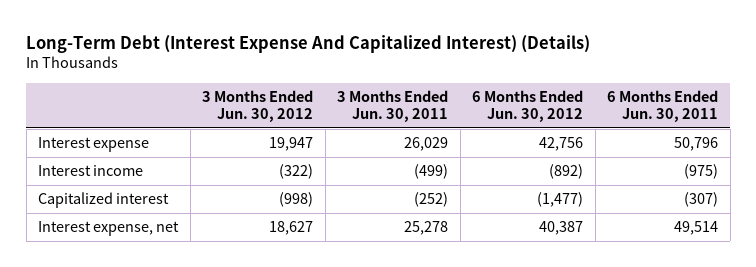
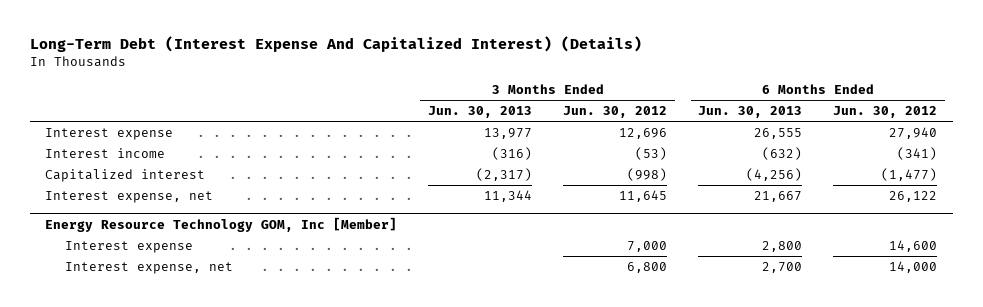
[337,89,449,123] 3 Months Ended Jun. 30, 2011 -> none
[607,89,719,123] 6 Months Ended Jun. 30, 2011 -> none
none -> [428,106,533,119] Jun. 30, 2013
none -> [698,106,803,119] Jun. 30, 2013
[269,137,314,152] 19,947 -> [619,127,668,139] 12,696
[539,137,584,152] 42,756 -> [889,126,938,139] 27,940
[279,164,314,180] (322) -> [635,146,668,160] (53)
[549,164,584,180] (892) -> [897,146,938,160] (341)
[269,221,314,236] 18,627 -> [619,189,668,202] 11,645
[539,221,584,236] 40,387 -> [889,190,938,202] 26,122
none -> [45,216,398,232] Energy Resource Technology GOM, Inc [Member]
none -> [64,240,193,253] Interest expense
none -> [64,261,233,274] Interest expense, net

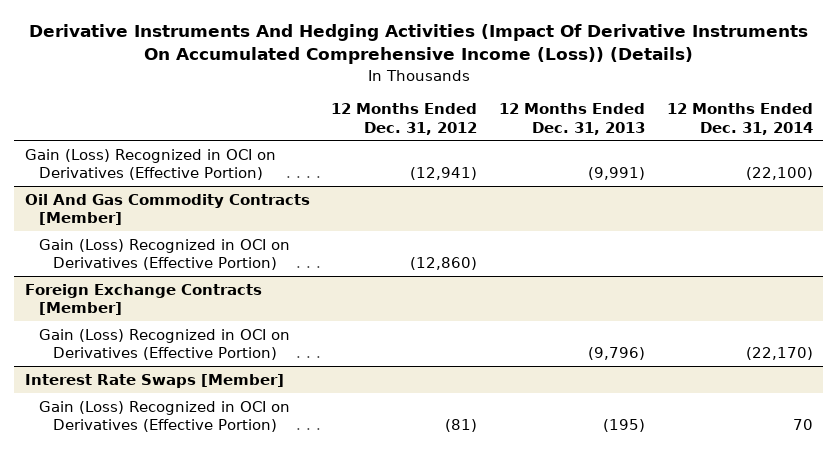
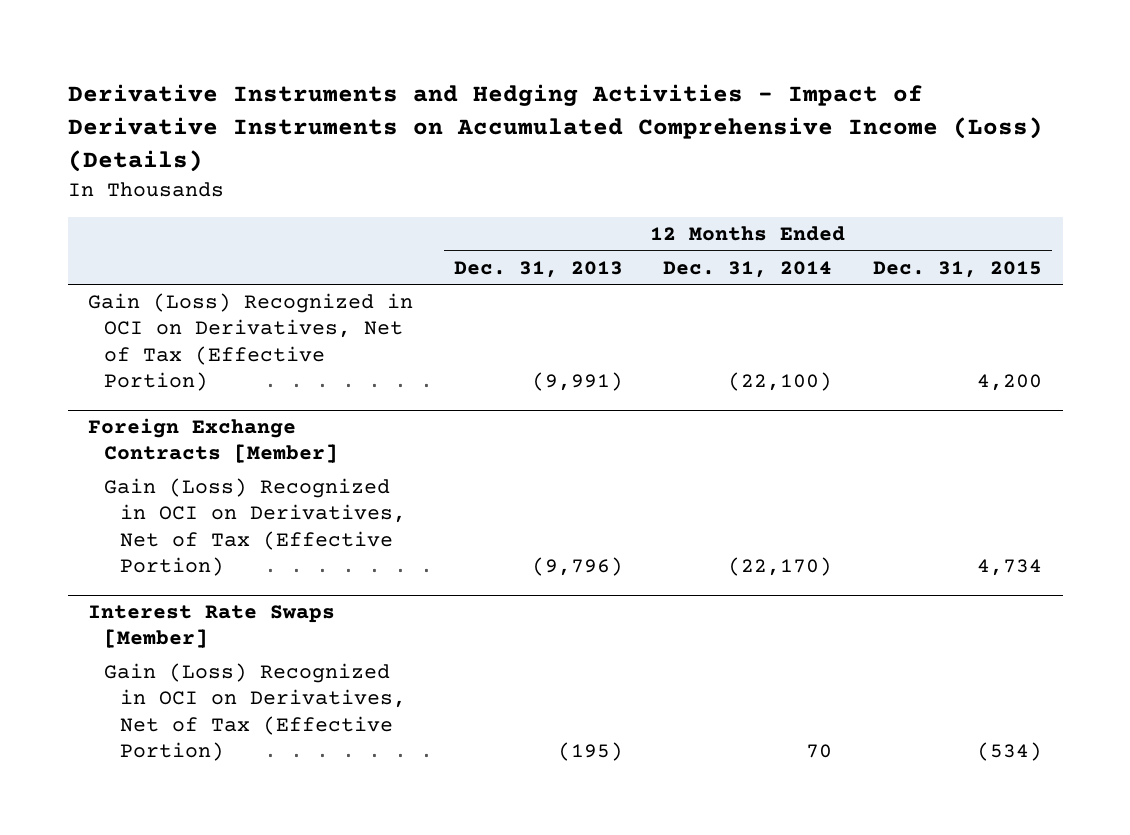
[28,24,808,65] Derivative Instruments And Hedging Activities (Impact Of Derivative Instruments On Accumulated Comprehensive Income (Loss)) (Details) -> [67,83,1043,173] Derivative Instruments and Hedging Activities - Impact of Derivative Instruments on Accumulated Comprehensive Income (Loss) (Details)
[331,103,478,135] 12 Months Ended Dec. 31, 2012 -> none
none -> [873,260,1043,278] Dec. 31, 2015
[24,193,310,225] Oil And Gas Commodity Contracts [Member] -> none
[39,238,291,270] Gain (Loss) Recognized in OCI on Derivatives (Effective Portion) -> none
[24,148,276,180] Gain (Loss) Recognized in OCI on Derivatives (Effective Portion) -> [88,292,414,391] Gain (Loss) Recognized in OCI on Derivatives, Net of Tax (Effective Portion)
[39,328,291,360] Gain (Loss) Recognized in OCI on Derivatives (Effective Portion) -> [103,477,406,576] Gain (Loss) Recognized in OCI on Derivatives, Net of Tax (Effective Portion)
[39,400,291,432] Gain (Loss) Recognized in OCI on Derivatives (Effective Portion) -> [103,662,406,761] Gain (Loss) Recognized in OCI on Derivatives, Net of Tax (Effective Portion)

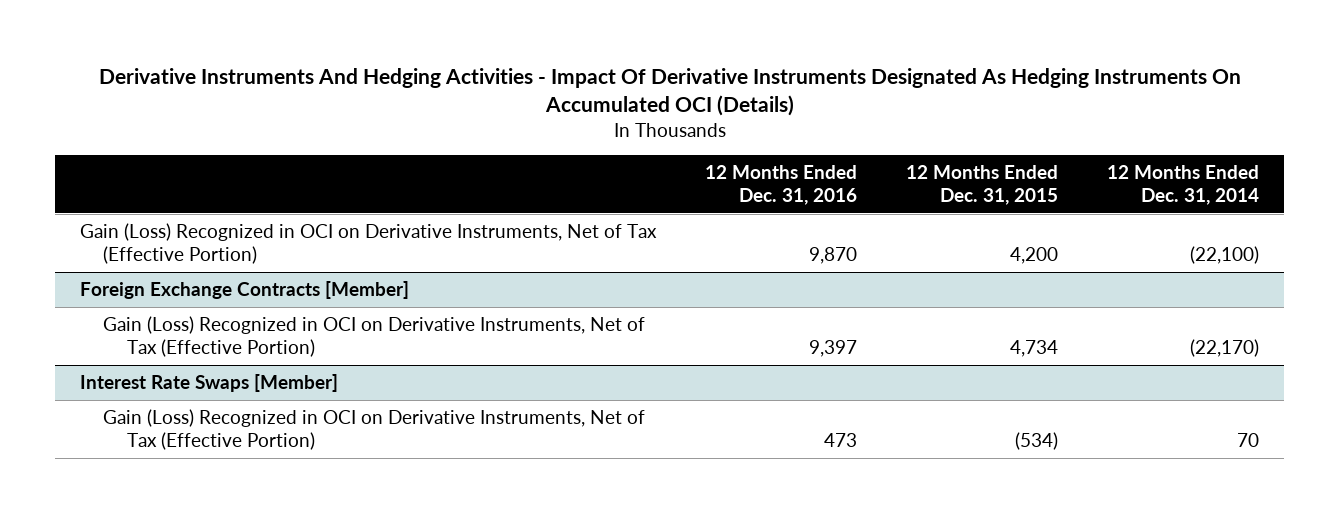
[67,83,1043,173] Derivative Instruments and Hedging Activities - Impact of Derivative Instruments on Accumulated Comprehensive Income (Loss) (Details) -> [98,67,1241,117] Derivative Instruments And Hedging Activities - Impact Of Derivative Instruments Designated As Hedging Instruments On Accumulated OCI (Details)
[453,260,623,278] Dec. 31, 2013 -> none
none -> [705,165,858,205] 12 Months Ended Dec. 31, 2016
[88,292,414,391] Gain (Loss) Recognized in OCI on Derivatives, Net of Tax (Effective Portion) -> [79,223,657,264] Gain (Loss) Recognized in OCI on Derivative Instruments, Net of Tax (Effective Portion)
[103,477,406,576] Gain (Loss) Recognized in OCI on Derivatives, Net of Tax (Effective Portion) -> [103,316,646,357] Gain (Loss) Recognized in OCI on Derivative Instruments, Net of Tax (Effective Portion)
[103,662,406,761] Gain (Loss) Recognized in OCI on Derivatives, Net of Tax (Effective Portion) -> [103,409,646,450] Gain (Loss) Recognized in OCI on Derivative Instruments, Net of Tax (Effective Portion)

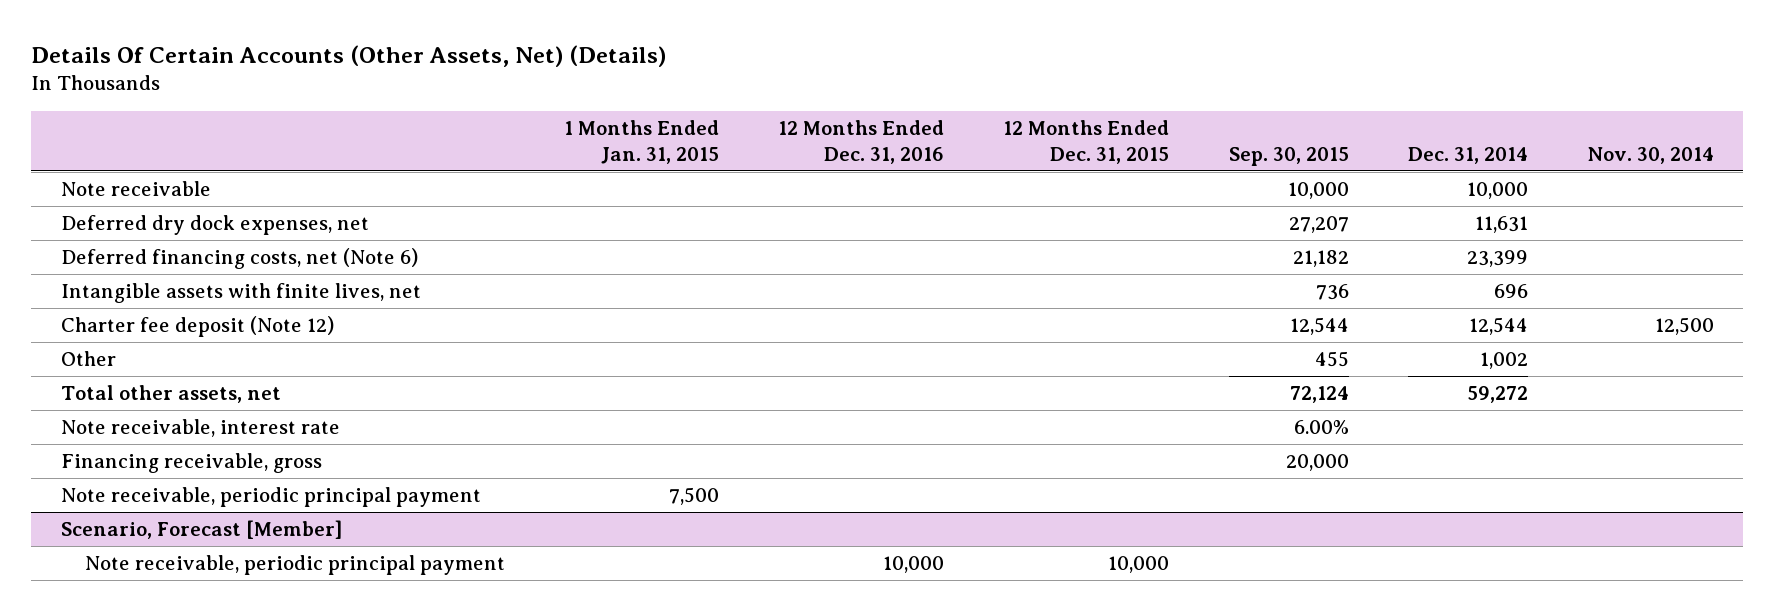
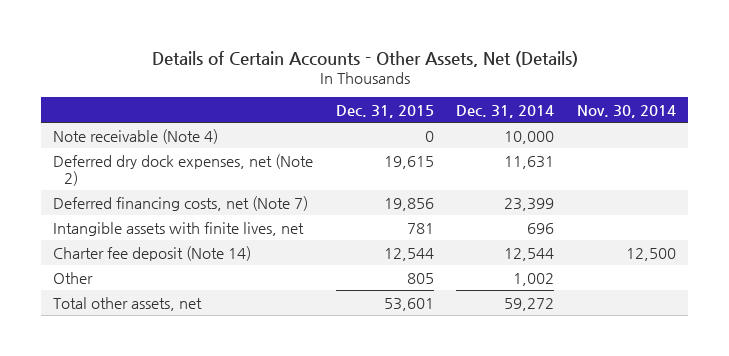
[31,44,667,67] Details Of Certain Accounts (Other Assets, Net) (Details) -> [151,50,578,67] Details of Certain Accounts - Other Assets, Net (Details)
[564,119,720,164] 1 Months Ended Jan. 31, 2015 -> none
[778,119,945,164] 12 Months Ended Dec. 31, 2016 -> none
[1003,119,1170,164] 12 Months Ended Dec. 31, 2015 -> none
[1228,146,1349,166] Sep. 30, 2015 -> none
none -> [335,104,434,118] Dec. 31, 2015
[60,181,211,197] Note receivable -> [52,128,218,144] Note receivable (Note 4)
[60,215,369,236] Deferred dry dock expenses, net -> [52,153,313,186] Deferred dry dock expenses, net (Note 2)
[60,248,418,270] Deferred financing costs, net (Note 6) -> [52,195,308,211] Deferred financing costs, net (Note 7)
[60,316,334,338] Charter fee deposit (Note 12) -> [52,245,251,261] Charter fee deposit (Note 14)
[60,419,340,438] Note receivable, interest rate -> none
[60,453,322,474] Financing receivable, gross -> none
[60,487,481,508] Note receivable, periodic principal payment -> none
[60,520,342,540] Scenario, Forecast [Member] -> none
[84,555,505,576] Note receivable, periodic principal payment -> none

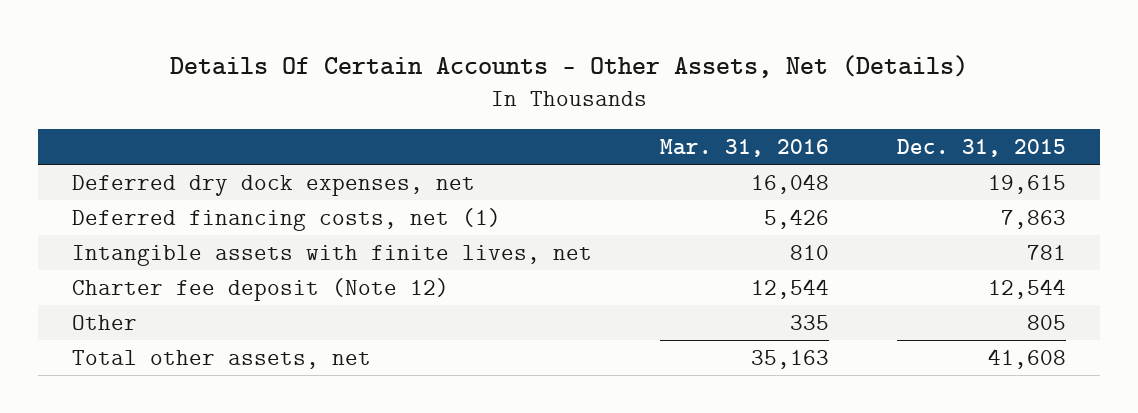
[151,50,578,67] Details of Certain Accounts - Other Assets, Net (Details) -> [169,55,968,79] Details Of Certain Accounts - Other Assets, Net (Details)
[456,104,555,118] Dec. 31, 2014 -> none
[577,104,677,118] Nov. 30, 2014 -> none
none -> [659,138,829,157] Mar. 31, 2016
[52,128,218,144] Note receivable (Note 4) -> none
[52,153,313,186] Deferred dry dock expenses, net (Note 2) -> [71,174,475,196] Deferred dry dock expenses, net
[52,195,308,211] Deferred financing costs, net (Note 7) -> [71,207,501,231] Deferred financing costs, net (1)
[383,197,434,211] 19,856 -> [1000,209,1066,229] 7,863
[52,245,251,261] Charter fee deposit (Note 14) -> [71,277,449,301] Charter fee deposit (Note 12)
[383,297,434,311] 53,601 -> [987,348,1066,369] 41,608

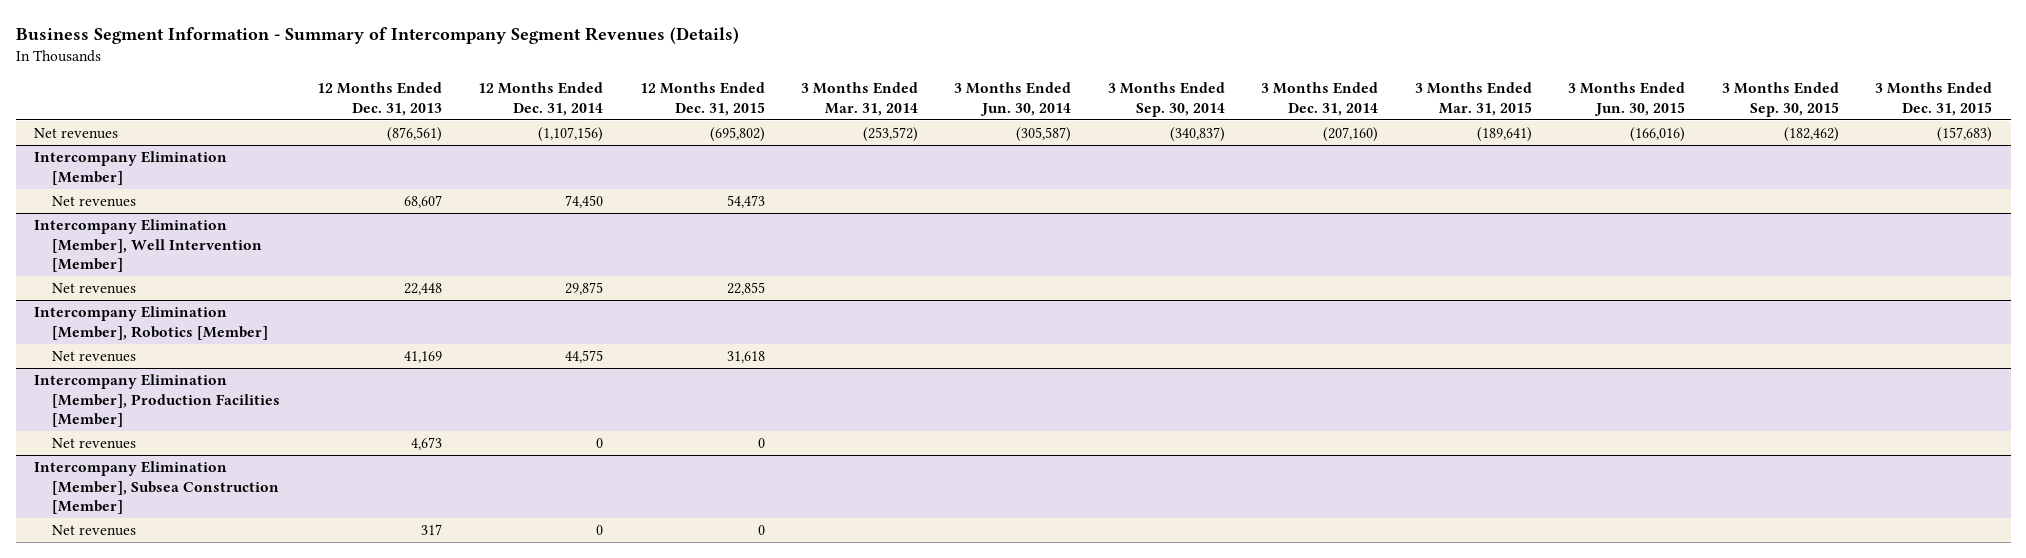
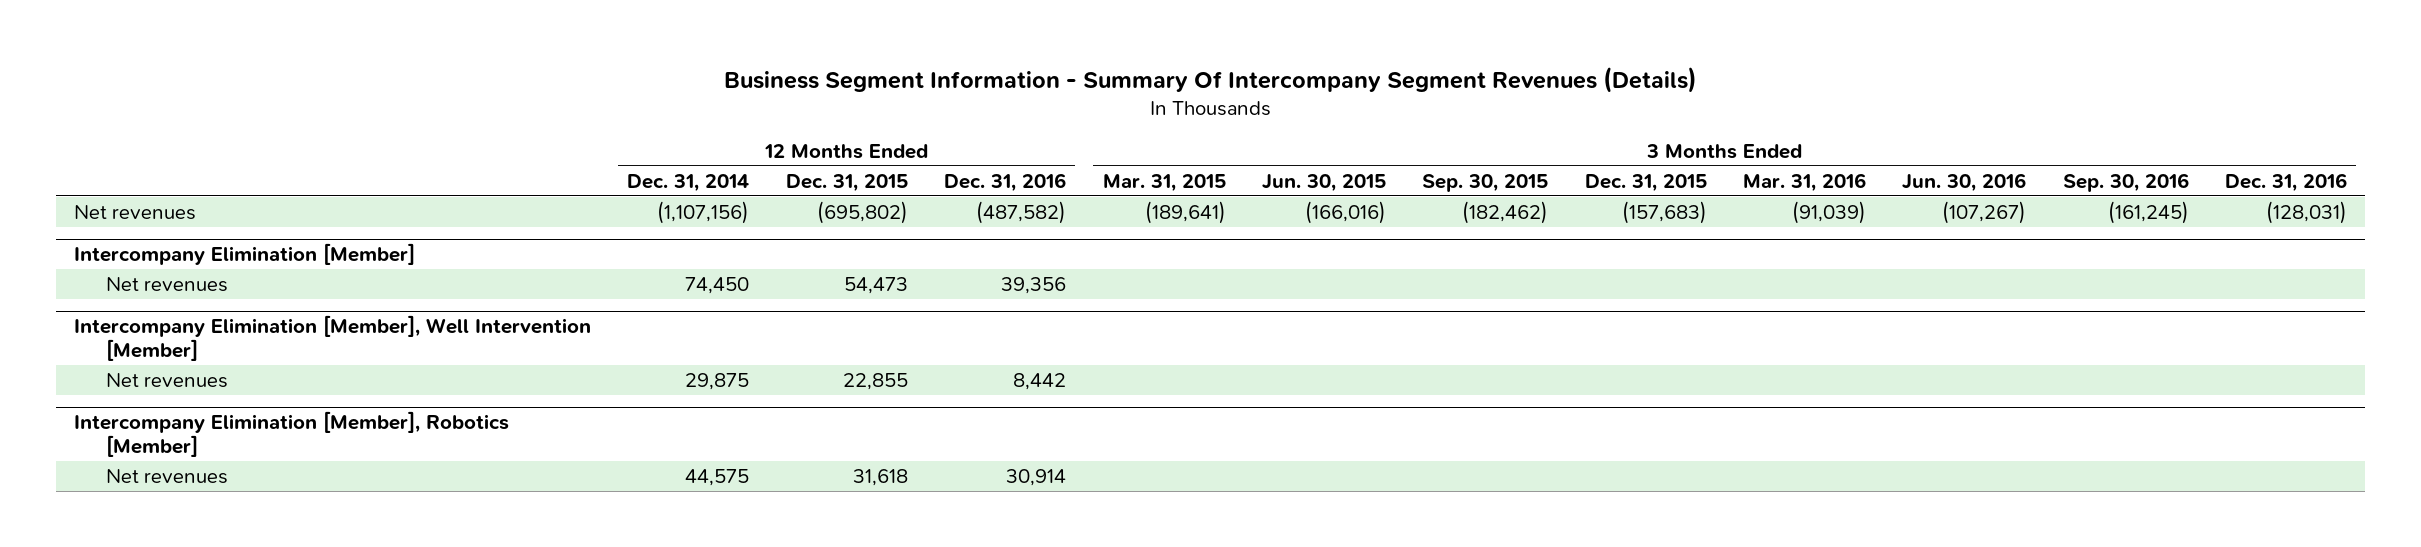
[15,26,739,44] Business Segment Information - Summary of Intercompany Segment Revenues (Details) -> [723,66,1697,93] Business Segment Information - Summary Of Intercompany Segment Revenues (Details)
[316,82,442,116] 12 Months Ended Dec. 31, 2013 -> none
[801,82,919,116] 3 Months Ended Mar. 31, 2014 -> none
[954,82,1072,116] 3 Months Ended Jun. 30, 2014 -> none
[1107,82,1225,117] 3 Months Ended Sep. 30, 2014 -> none
[1261,82,1379,116] 3 Months Ended Dec. 31, 2014 -> none
none -> [944,172,1067,192] Dec. 31, 2016
none -> [1742,172,1866,192] Mar. 31, 2016
none -> [1902,172,2027,192] Jun. 30, 2016
none -> [2062,172,2189,192] Sep. 30, 2016
none -> [2225,172,2348,192] Dec. 31, 2016
[33,374,281,428] Intercompany Elimination [Member], Production Facilities [Member] -> none
[52,438,137,450] Net revenues -> none
[33,461,280,515] Intercompany Elimination [Member], Subsea Construction [Member] -> none
[52,525,137,537] Net revenues -> none

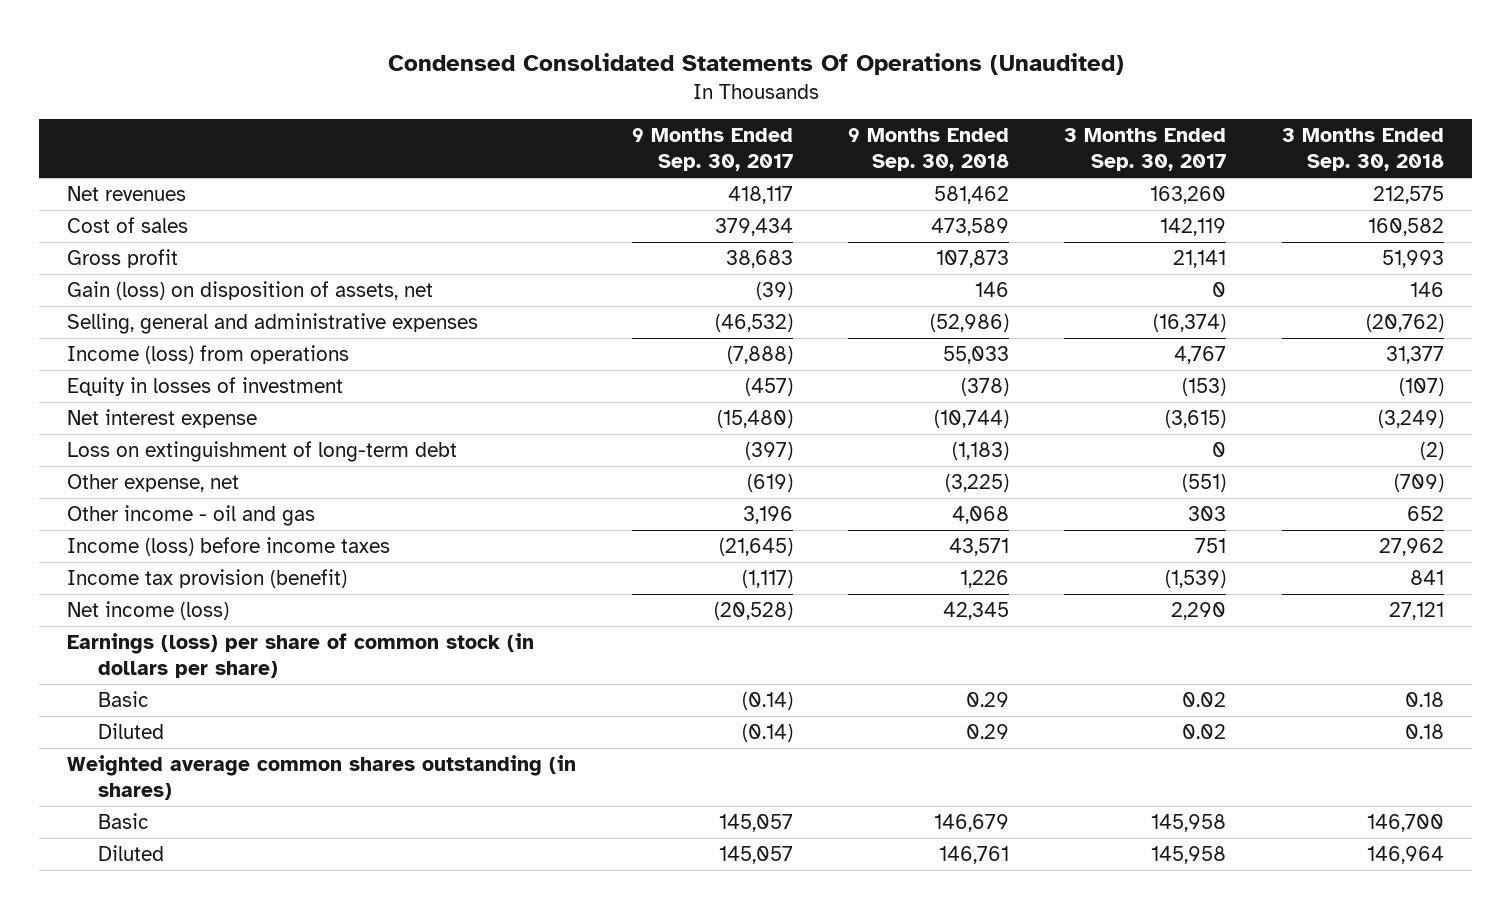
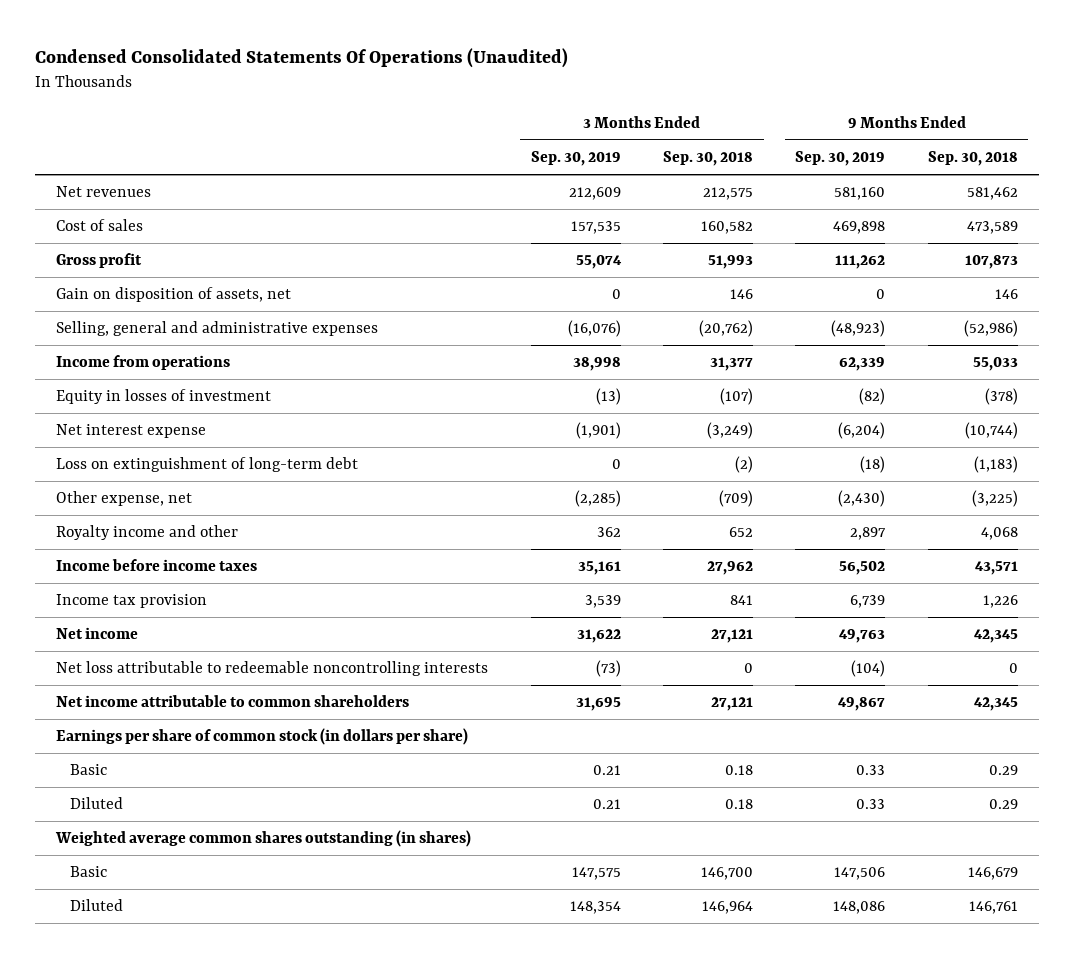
[631,128,793,172] 9 Months Ended Sep. 30, 2017 -> none
[1064,128,1227,172] 3 Months Ended Sep. 30, 2017 -> none
none -> [530,150,621,166] Sep. 30, 2019
none -> [795,150,886,166] Sep. 30, 2019
[67,280,434,300] Gain (loss) on disposition of assets, net -> [56,287,292,303] Gain on disposition of assets, net
[67,344,350,364] Income (loss) from operations -> [56,355,231,371] Income from operations
[67,504,316,526] Other income - oil and gas -> [56,525,239,541] Royalty income and other
[67,536,391,556] Income (loss) before income taxes -> [56,559,258,572] Income before income taxes
[67,568,348,588] Income tax provision (benefit) -> [56,594,208,609] Income tax provision
none -> [56,627,139,640] Net income
none -> [56,661,489,677] Net loss attributable to redeemable noncontrolling interests
[67,600,230,620] Net income (loss) -> [56,695,410,708] Net income attributable to common shareholders
[67,632,535,678] Earnings (loss) per share of common stock (in dollars per share) -> [56,728,469,746] Earnings per share of common stock (in dollars per share)

